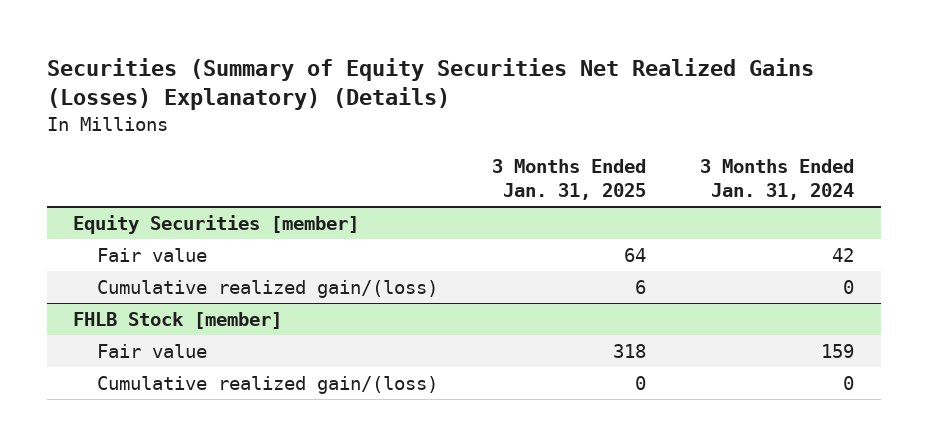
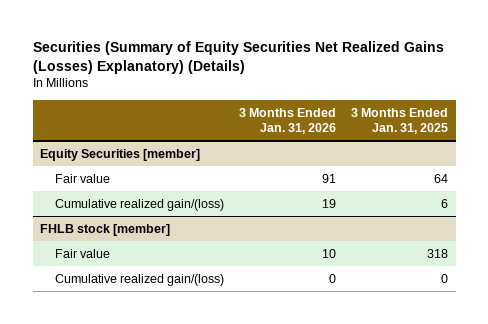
[699,159,854,200] 3 Months Ended Jan. 31, 2024 -> none
none -> [238,107,336,135] 3 Months Ended Jan. 31, 2026
[73,312,283,330] FHLB Stock [member] -> [40,223,171,236] FHLB stock [member]

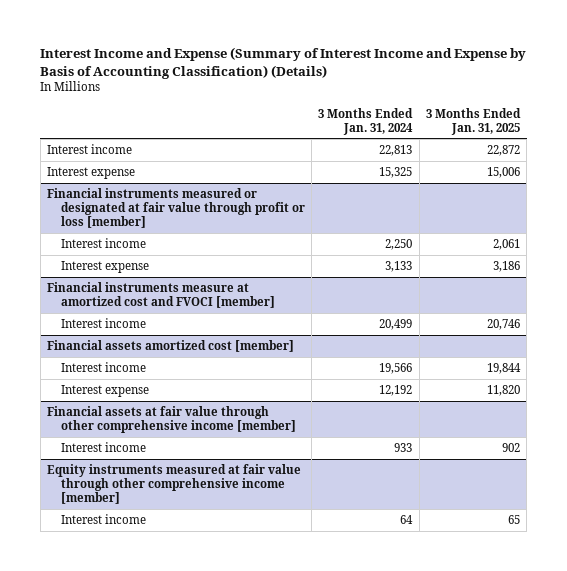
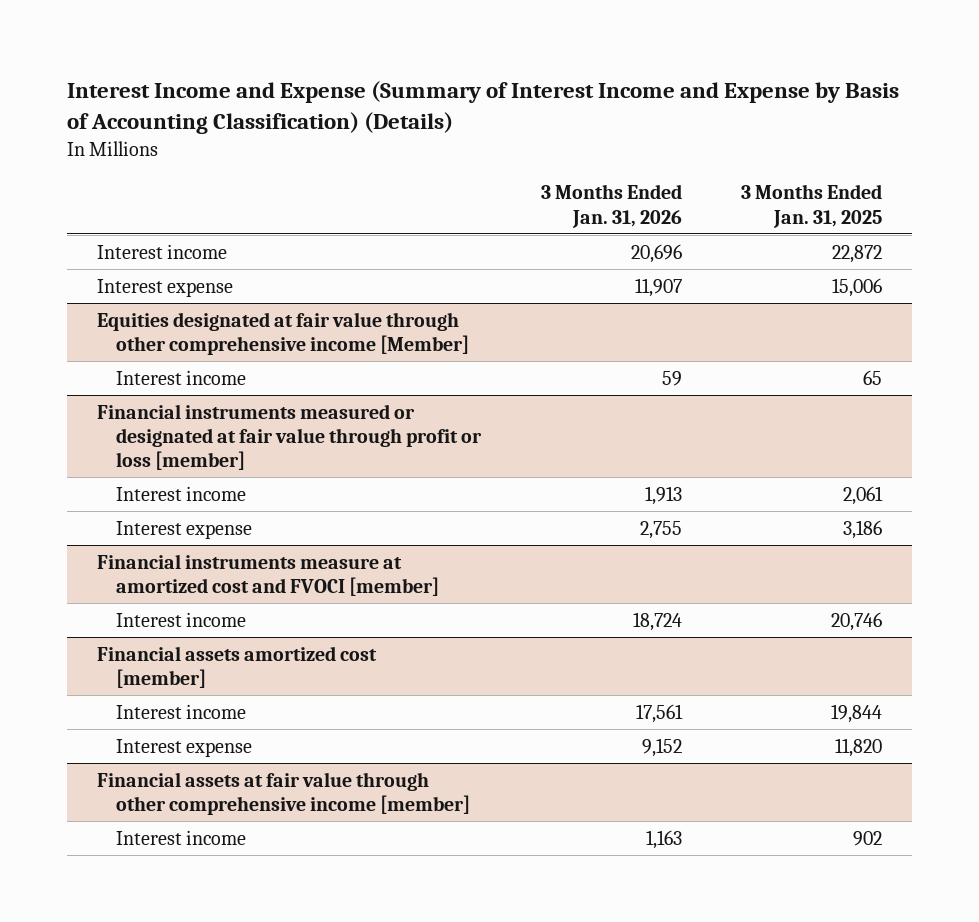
[318,107,414,135] 3 Months Ended Jan. 31, 2024 -> none
none -> [540,184,682,228] 3 Months Ended Jan. 31, 2026
none -> [96,311,470,355] Equities designated at fair value through other comprehensive income [Member]
none -> [116,369,247,385] Interest income
[46,463,301,504] Equity instruments measured at fair value through other comprehensive income [member] -> none
[60,513,146,524] Interest income -> none

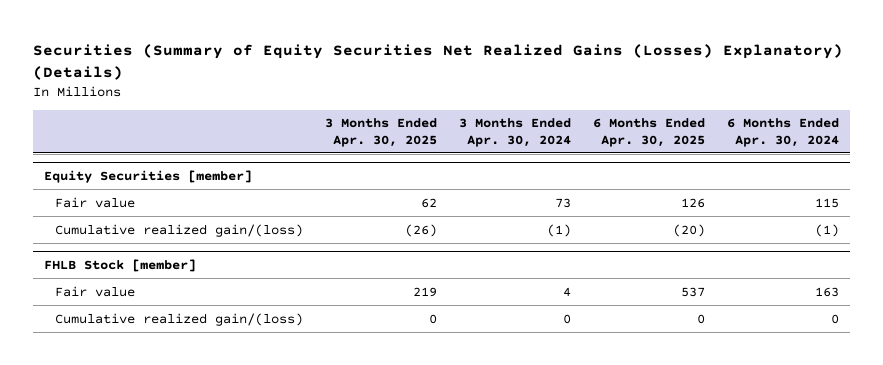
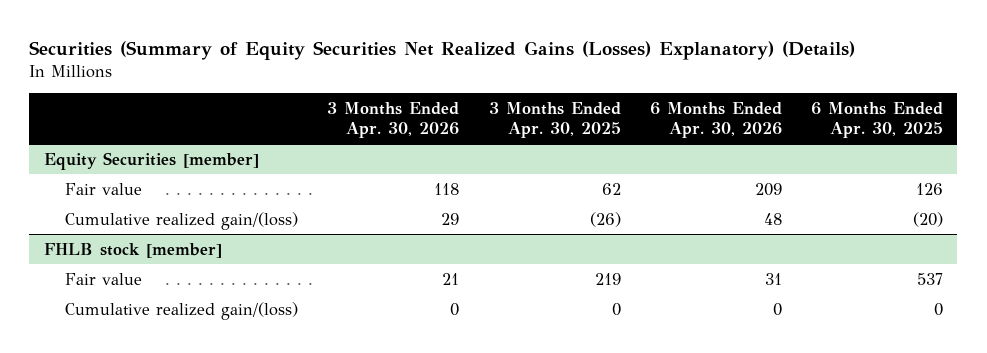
[459,118,572,147] 3 Months Ended Apr. 30, 2024 -> none
[727,118,840,147] 6 Months Ended Apr. 30, 2024 -> none
none -> [327,102,460,138] 3 Months Ended Apr. 30, 2026
none -> [649,102,782,138] 6 Months Ended Apr. 30, 2026
[44,258,197,272] FHLB Stock [member] -> [44,242,223,258] FHLB stock [member]

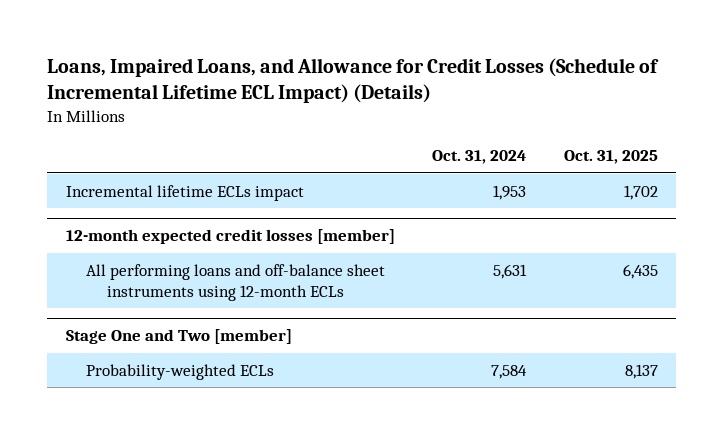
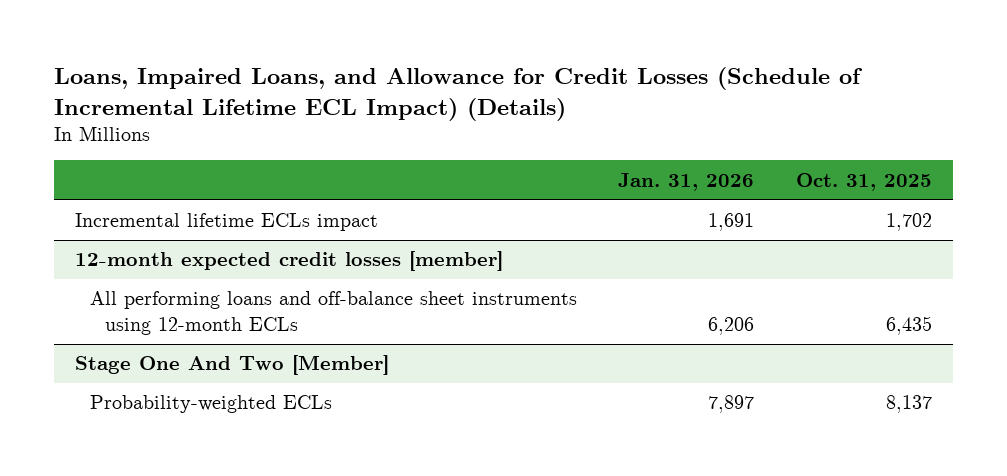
[432,150,527,165] Oct. 31, 2024 -> none
none -> [618,172,755,191] Jan. 31, 2026
[65,329,292,345] Stage One and Two [member] -> [75,355,390,376] Stage One And Two [Member]

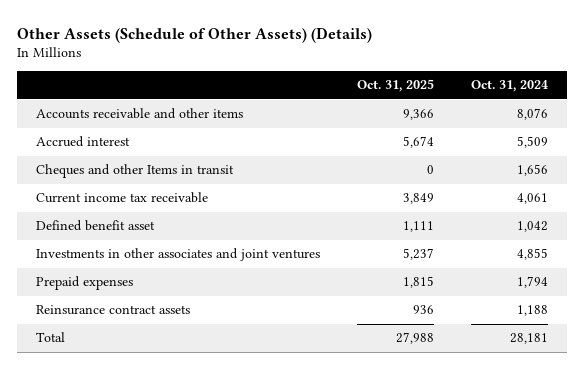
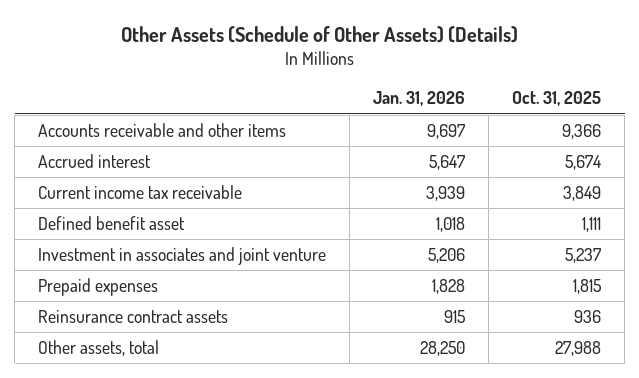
[471,80,549,93] Oct. 31, 2024 -> none
none -> [373,91,466,107] Jan. 31, 2026
[35,164,234,179] Cheques and other Items in transit -> none
[35,248,320,262] Investments in other associates and joint ventures -> [38,246,327,265] Investment in associates and joint venture
[35,332,65,343] Total -> [38,339,160,356] Other assets, total

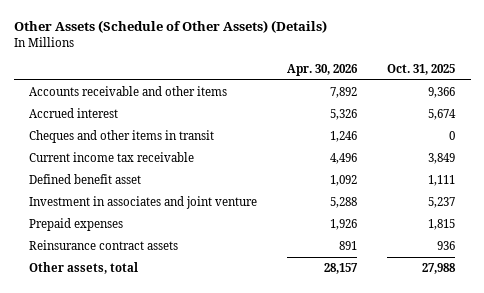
[373,91,466,107] Jan. 31, 2026 -> none
none -> [287,64,359,77] Apr. 30, 2026
none -> [28,129,214,143] Cheques and other items in transit

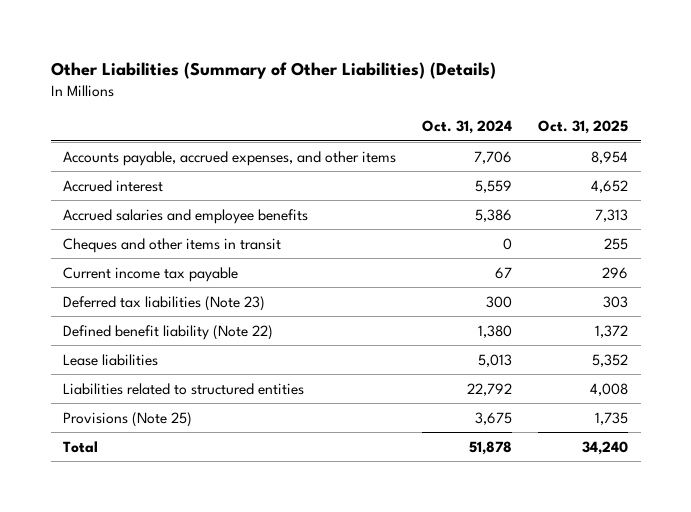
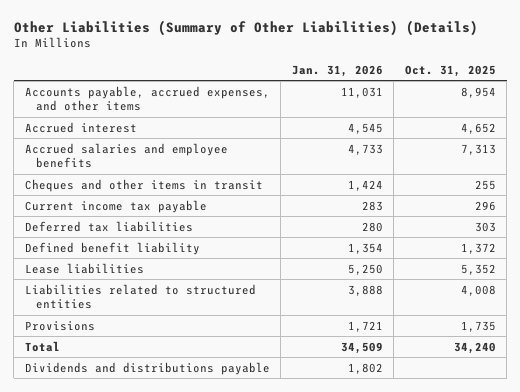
[422,120,513,135] Oct. 31, 2024 -> none
none -> [291,64,383,77] Jan. 31, 2026
[63,295,266,311] Deferred tax liabilities (Note 23) -> [24,220,193,232] Deferred tax liabilities
[63,324,274,340] Defined benefit liability (Note 22) -> [24,241,200,255] Defined benefit liability
[63,411,193,427] Provisions (Note 25) -> [24,320,95,331] Provisions
none -> [24,361,270,375] Dividends and distributions payable

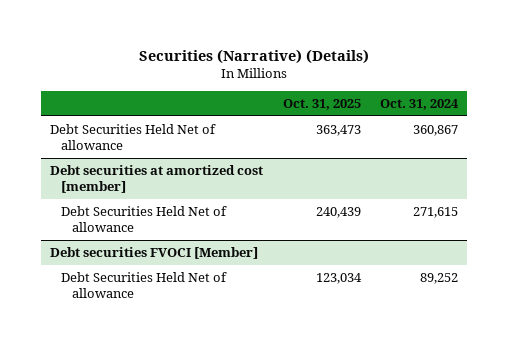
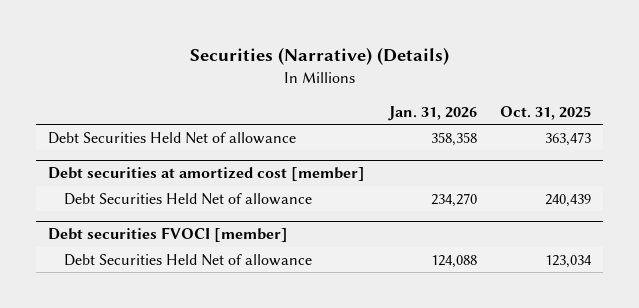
[379,98,459,110] Oct. 31, 2024 -> none
none -> [387,105,477,121] Jan. 31, 2026
[50,247,259,260] Debt securities FVOCI [Member] -> [47,227,288,243] Debt securities FVOCI [member]

